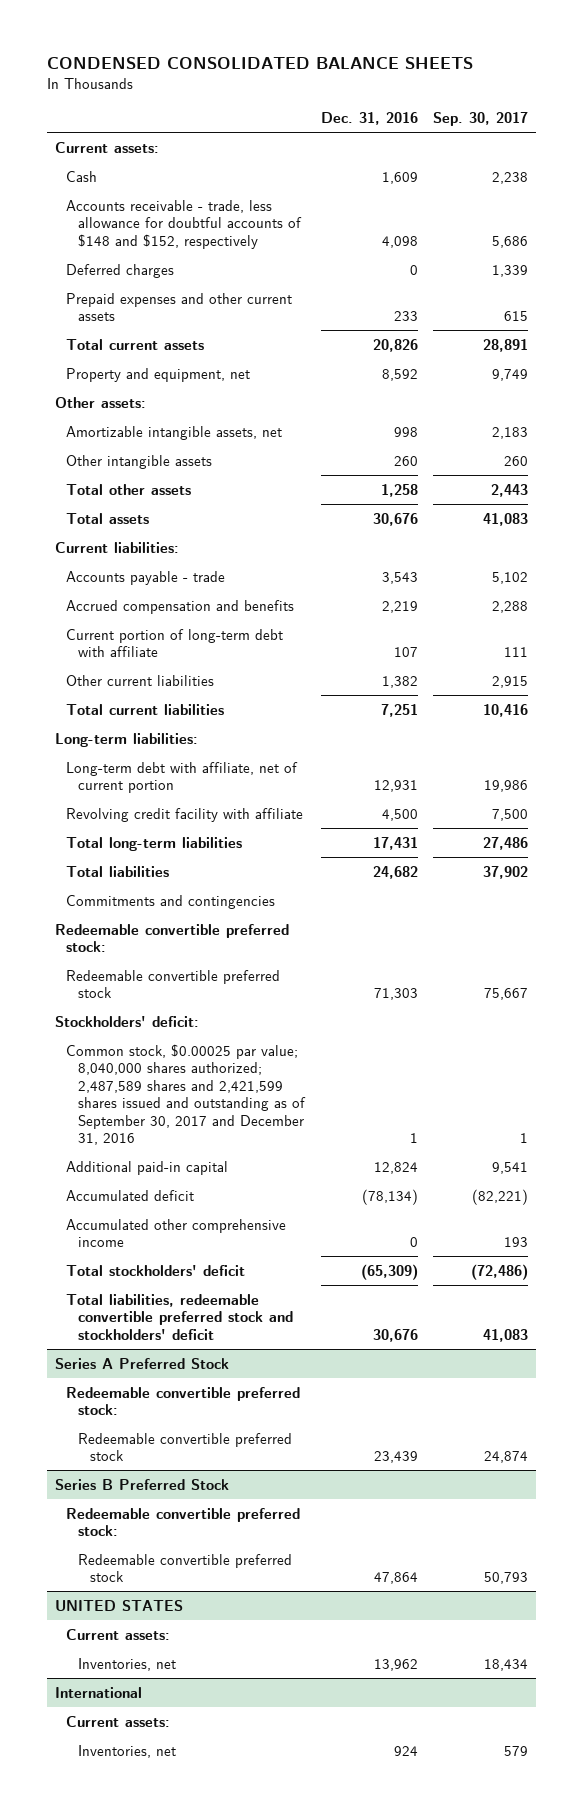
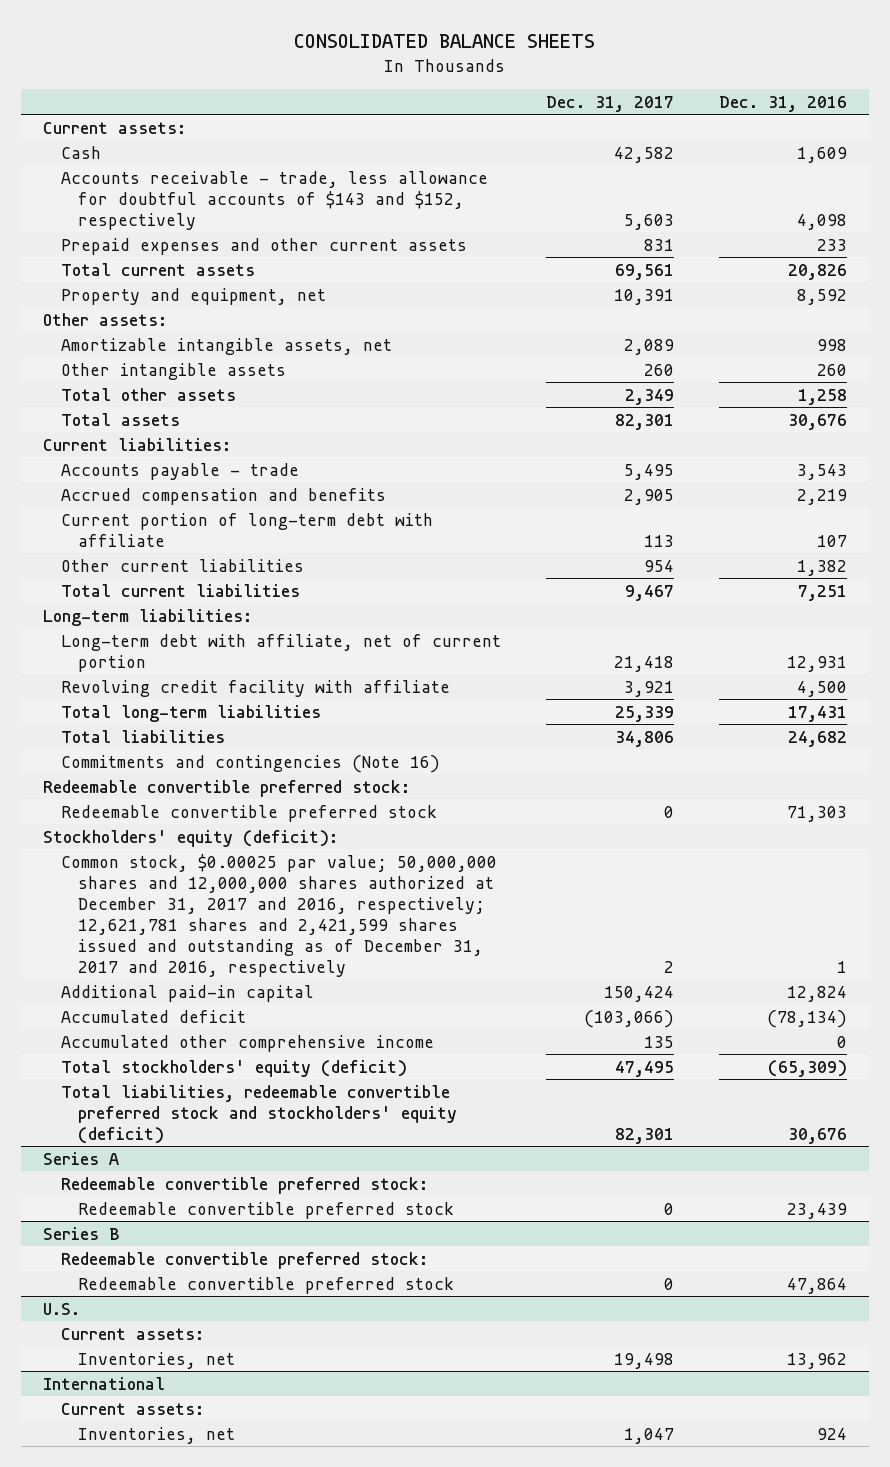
[46,57,473,70] CONDENSED CONSOLIDATED BALANCE SHEETS -> [294,34,596,49] CONSOLIDATED BALANCE SHEETS
[433,111,529,126] Sep. 30, 2017 -> none
none -> [545,95,674,112] Dec. 31, 2017
[66,263,175,278] Deferred charges -> none
[66,199,303,249] Accounts receivable - trade, less allowance for doubtful accounts of $148 and $152, respectively -> [60,170,488,230] Accounts receivable - trade, less allowance for doubtful accounts of $143 and $152, respectively
[66,894,276,909] Commitments and contingencies -> [60,754,440,773] Commitments and contingencies (Note 16)
[54,1015,199,1027] Stockholders' deficit: -> [43,829,339,847] Stockholders' equity (deficit):
[66,1043,307,1146] Common stock, $0.00025 par value; 8,040,000 shares authorized; 2,487,589 shares and 2,421,599 shares issued and outstanding as of September 30, 2017 and December 31, 2016 -> [60,853,497,977] Common stock, $0.00025 par value; 50,000,000 shares and 12,000,000 shares authorized at December 31, 2017 and 2016, respectively; 12,621,781 shares and 2,421,599 shares issued and outstanding as of December 31, 2017 and 2016, respectively
[66,1264,246,1276] Total stockholders' deficit -> [60,1059,407,1077] Total stockholders' equity (deficit)
[66,1293,294,1340] Total liabilities, redeemable convertible preferred stock and stockholders' deficit -> [60,1084,457,1144] Total liabilities, redeemable convertible preferred stock and stockholders' equity (deficit)
[54,1357,229,1369] Series A Preferred Stock -> [43,1151,120,1165] Series A
[54,1478,229,1490] Series B Preferred Stock -> [43,1226,121,1240] Series B
[54,1599,183,1611] UNITED STATES -> [43,1302,81,1315] U.S.

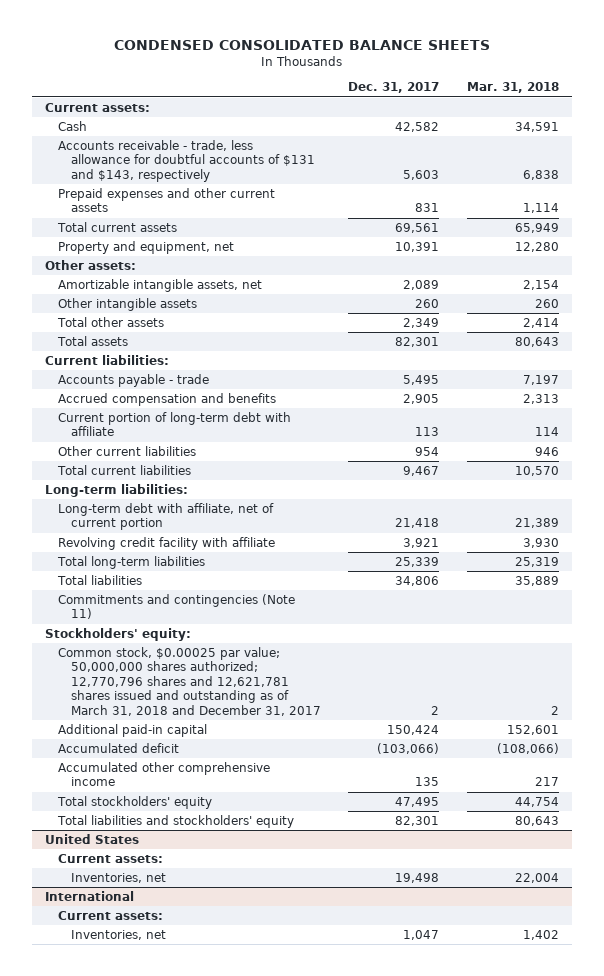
[294,34,596,49] CONSOLIDATED BALANCE SHEETS -> [113,39,490,50] CONDENSED CONSOLIDATED BALANCE SHEETS
[718,95,847,112] Dec. 31, 2016 -> none
none -> [466,82,559,94] Mar. 31, 2018
[60,170,488,230] Accounts receivable - trade, less allowance for doubtful accounts of $143 and $152, respectively -> [58,139,316,182] Accounts receivable - trade, less allowance for doubtful accounts of $131 and $143, respectively
[43,779,411,797] Redeemable convertible preferred stock: -> none
[60,804,437,822] Redeemable convertible preferred stock -> none
[60,754,440,773] Commitments and contingencies (Note 16) -> [58,593,296,620] Commitments and contingencies (Note 11)
[43,829,339,847] Stockholders' equity (deficit): -> [45,627,192,641] Stockholders' equity:
[60,853,497,977] Common stock, $0.00025 par value; 50,000,000 shares and 12,000,000 shares authorized at December 31, 2017 and 2016, respectively; 12,621,781 shares and 2,421,599 shares issued and outstanding as of December 31, 2017 and 2016, respectively -> [58,646,322,717] Common stock, $0.00025 par value; 50,000,000 shares authorized; 12,770,796 shares and 12,621,781 shares issued and outstanding as of March 31, 2018 and December 31, 2017
[43,1151,120,1165] Series A -> none
[60,1176,428,1194] Redeemable convertible preferred stock: -> none
[77,1201,454,1219] Redeemable convertible preferred stock -> none
[43,1226,121,1240] Series B -> none
[60,1251,428,1269] Redeemable convertible preferred stock: -> none
[77,1276,454,1294] Redeemable convertible preferred stock -> none
[60,1059,407,1077] Total stockholders' equity (deficit) -> [57,795,213,809] Total stockholders' equity
[60,1084,457,1144] Total liabilities, redeemable convertible preferred stock and stockholders' equity (deficit) -> [57,814,295,828] Total liabilities and stockholders' equity
[43,1302,81,1315] U.S. -> [45,833,140,844] United States

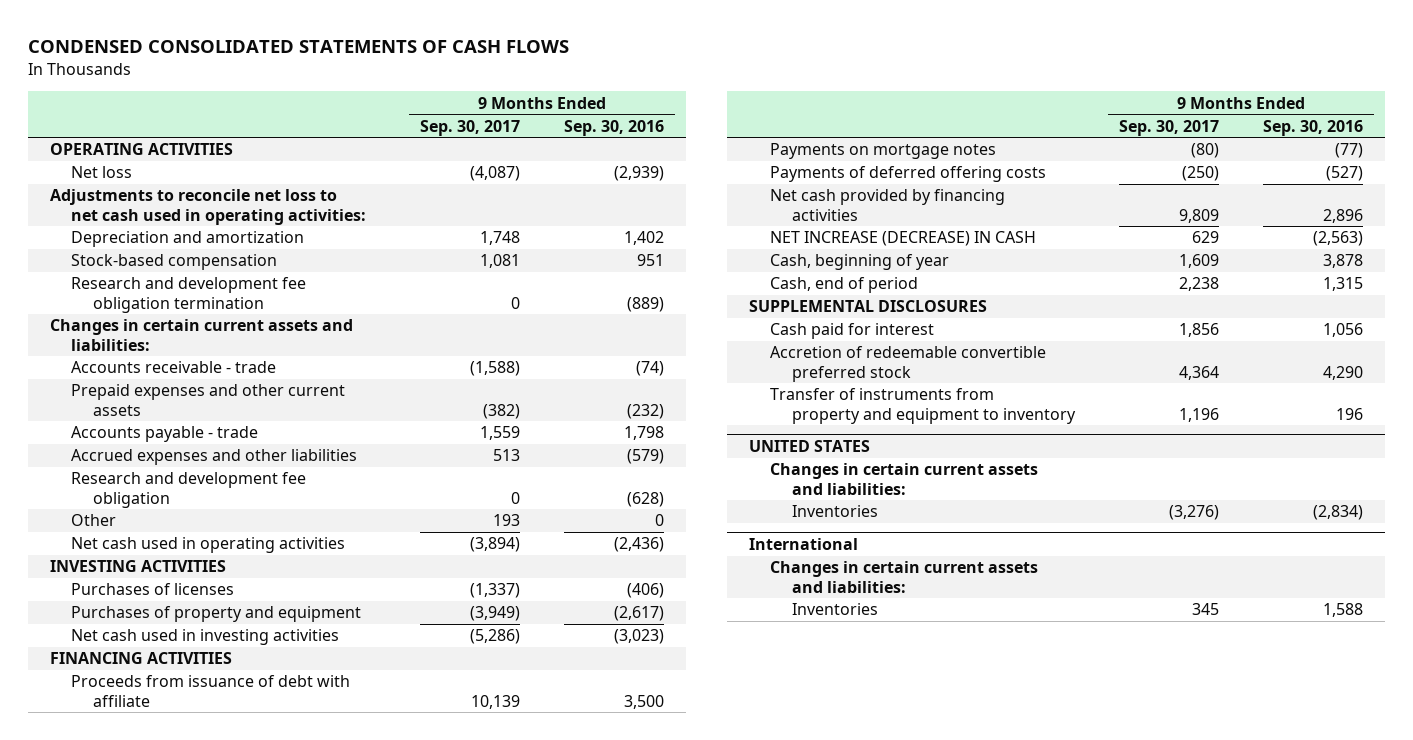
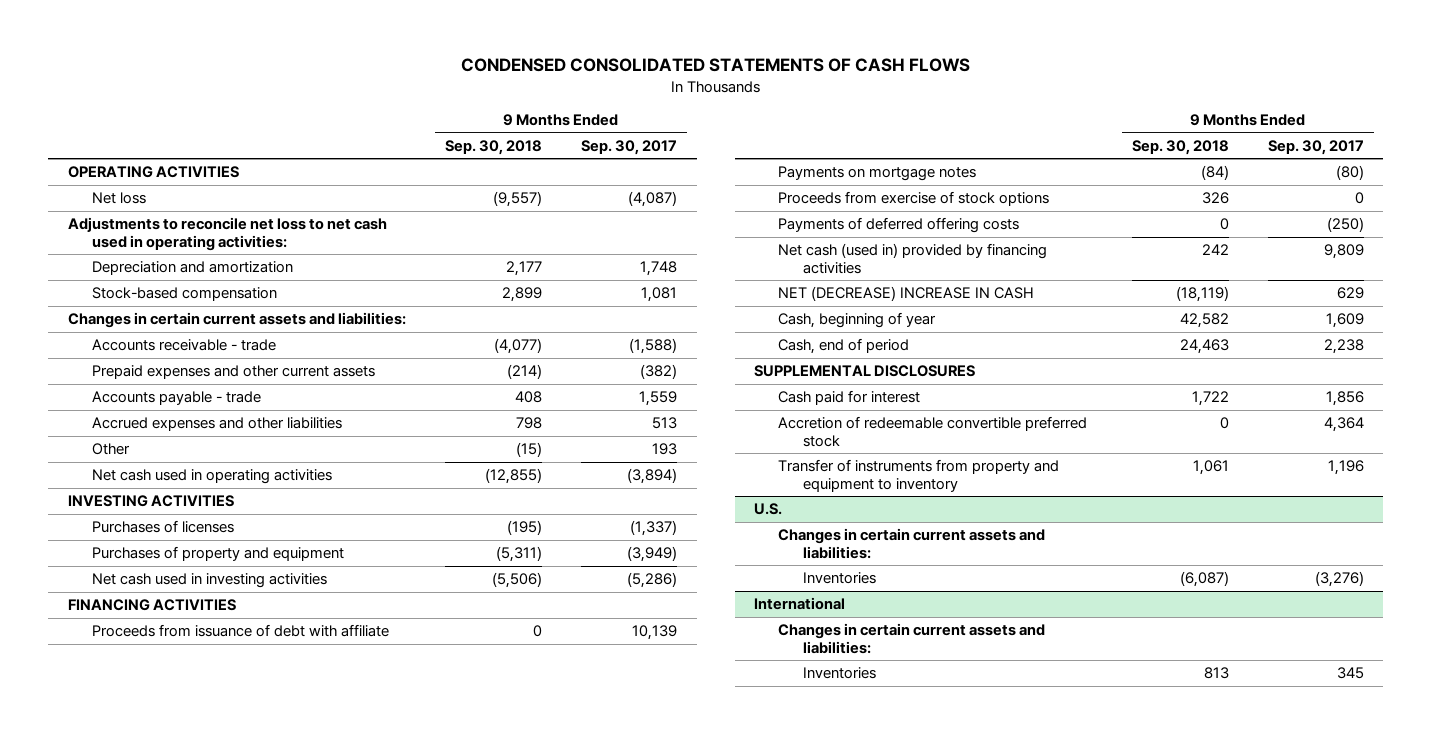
[564,119,665,136] Sep. 30, 2016 -> none
none -> [444,139,542,155] Sep. 30, 2018
[71,277,307,313] Research and development fee obligation termination -> none
[71,472,307,508] Research and development fee obligation -> none
none -> [778,191,1050,207] Proceeds from exercise of stock options
[770,189,1006,221] Net cash provided by financing activities -> [778,243,1048,274] Net cash (used in) provided by financing activities
[770,231,1037,247] NET INCREASE (DECREASE) IN CASH -> [778,286,1035,302] NET (DECREASE) INCREASE IN CASH
[748,440,870,453] UNITED STATES -> [754,503,783,516] U.S.

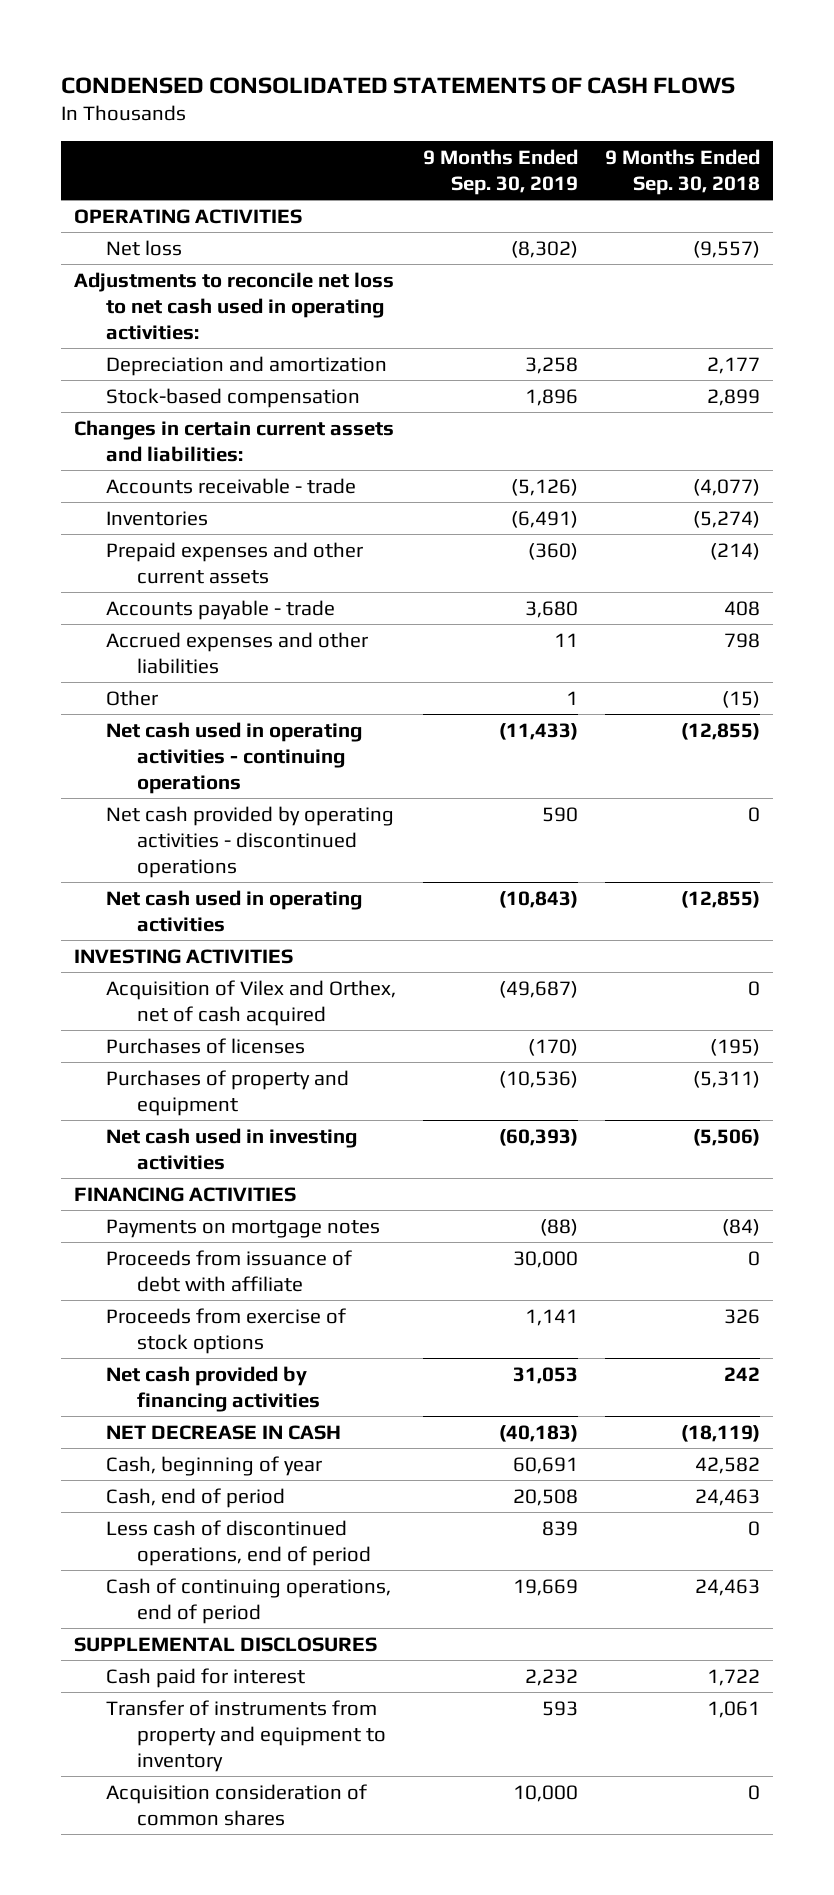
[581,139,678,155] Sep. 30, 2017 -> none
none -> [422,148,578,195] 9 Months Ended Sep. 30, 2019
none -> [105,510,208,526] Inventories
none -> [105,721,362,795] Net cash used in operating activities - continuing operations
none -> [105,805,394,879] Net cash provided by operating activities - discontinued operations
none -> [105,979,396,1026] Acquisition of Vilex and Orthex, net of cash acquired
[91,624,389,638] Proceeds from issuance of debt with affiliate -> [105,1249,352,1292] Proceeds from issuance of debt with affiliate
[778,217,1020,234] Payments of deferred offering costs -> none
[778,243,1048,274] Net cash (used in) provided by financing activities -> [105,1365,320,1412] Net cash provided by financing activities
[778,286,1035,302] NET (DECREASE) INCREASE IN CASH -> [105,1424,341,1440] NET DECREASE IN CASH
none -> [105,1519,371,1566] Less cash of discontinued operations, end of period
none -> [105,1577,391,1624] Cash of continuing operations, end of period
[778,416,1088,447] Accretion of redeemable convertible preferred stock -> none
[754,503,783,516] U.S. -> none
[778,528,1046,559] Changes in certain current assets and liabilities: -> none
[802,572,876,585] Inventories -> none
[754,597,846,611] International -> none
[778,623,1046,654] Changes in certain current assets and liabilities: -> none
[802,667,876,680] Inventories -> none
none -> [105,1783,367,1826] Acquisition consideration of common shares

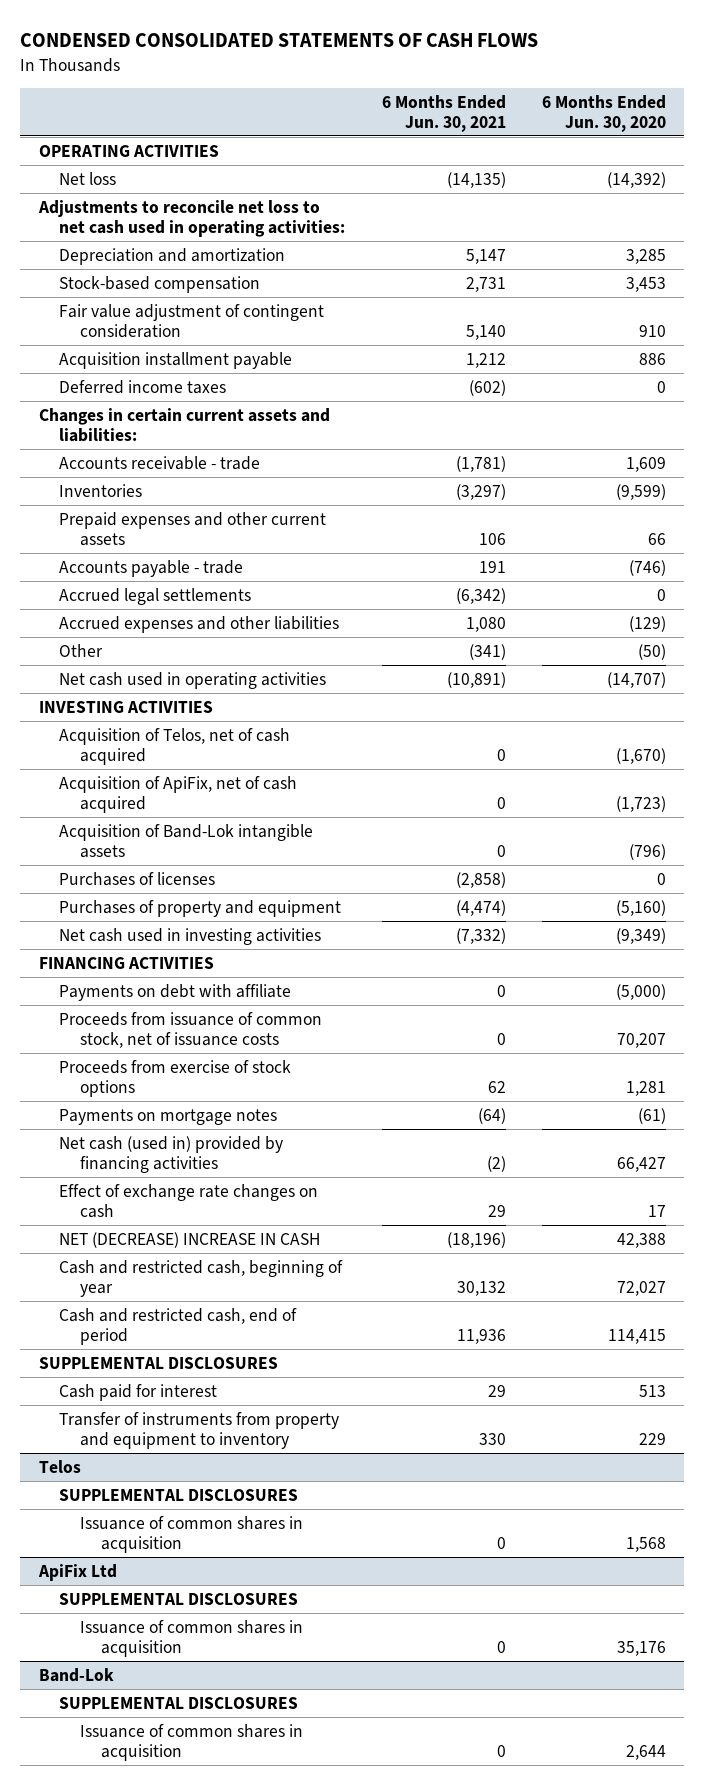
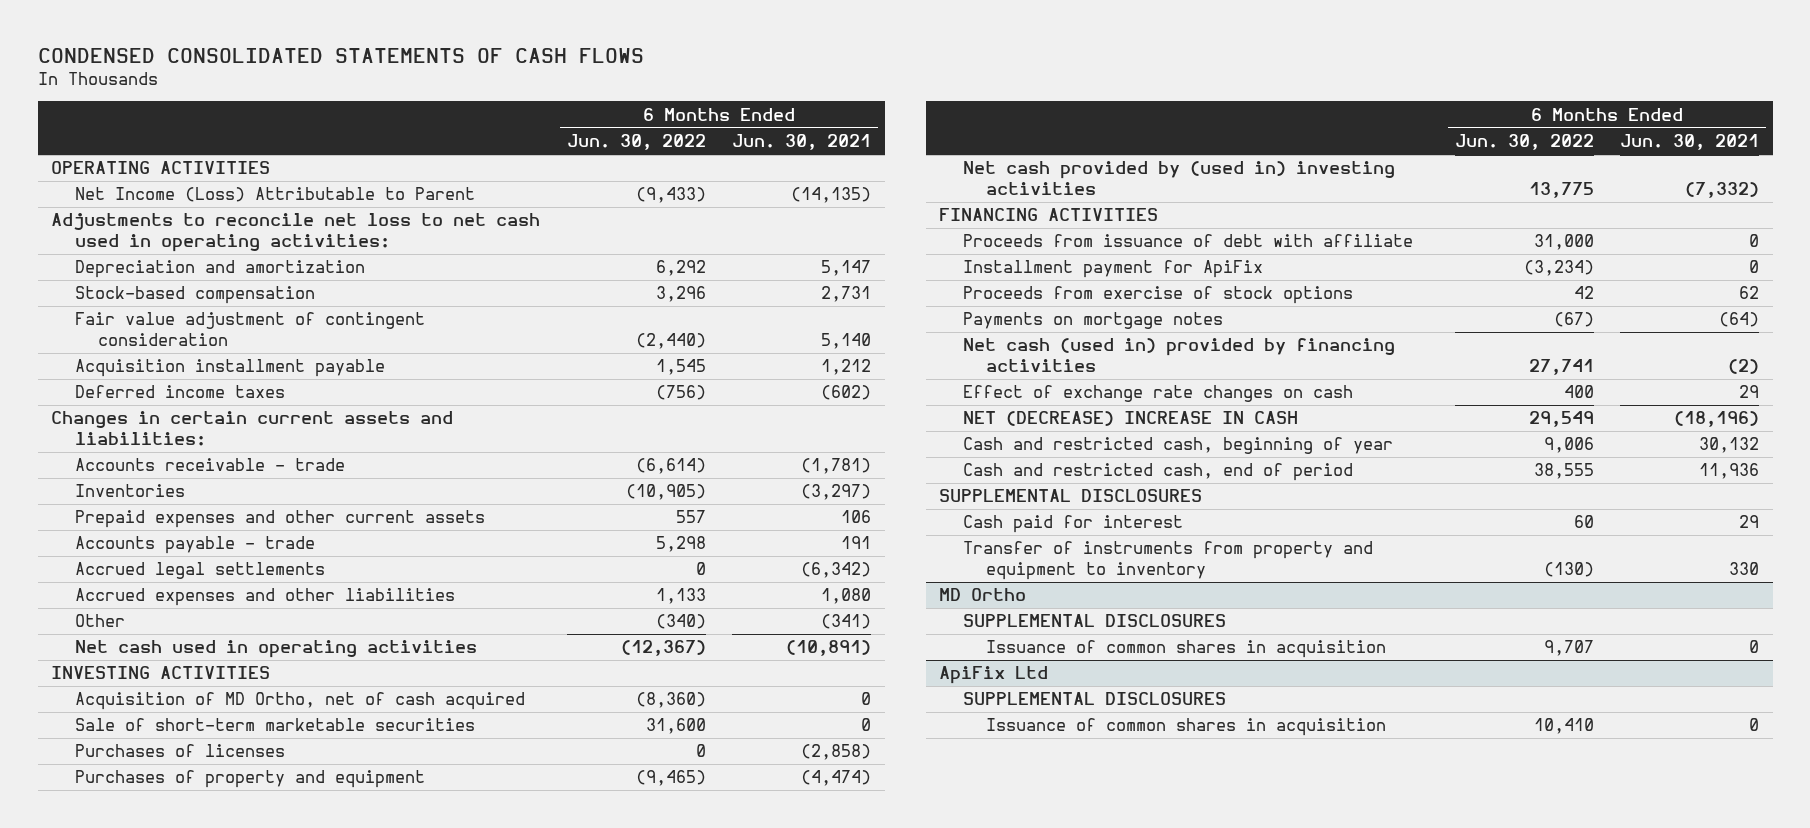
[542,94,667,132] 6 Months Ended Jun. 30, 2020 -> none
none -> [566,134,706,151] Jun. 30, 2022
[59,171,117,185] Net loss -> [74,187,475,203] Net Income (Loss) Attributable to Parent
[59,775,298,813] Acquisition of ApiFix, net of cash acquired -> none
[59,823,314,858] Acquisition of Band-Lok intangible assets -> none
[59,727,291,765] Acquisition of Telos, net of cash acquired -> [74,692,525,711] Acquisition of MD Ortho, net of cash acquired
none -> [74,718,475,732] Sale of short-term marketable securities
[59,927,322,945] Net cash used in investing activities -> [962,161,1395,196] Net cash provided by (used in) investing activities
[59,1011,323,1048] Proceeds from issuance of common stock, net of issuance costs -> none
none -> [962,234,1413,248] Proceeds from issuance of debt with affiliate
[59,983,292,1001] Payments on debt with affiliate -> [962,260,1263,279] Installment payment for ApiFix
[38,1459,81,1473] Telos -> none
none -> [938,588,1026,602] MD Ortho
[38,1667,114,1682] Band-Lok -> none
[59,1696,299,1709] SUPPLEMENTAL DISCLOSURES -> none
[80,1723,304,1761] Issuance of common shares in acquisition -> none

